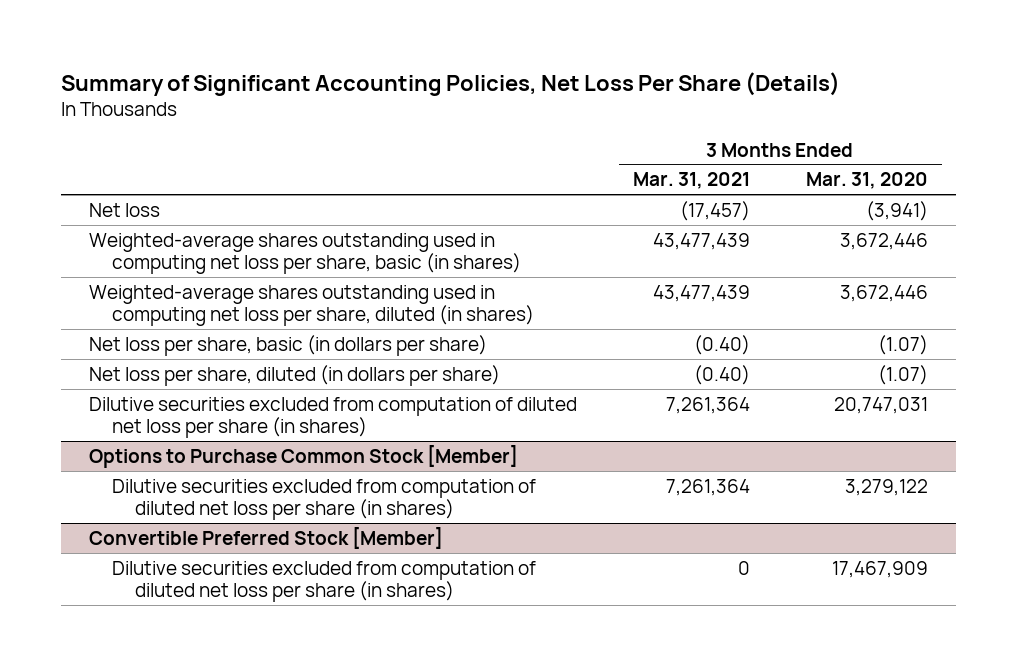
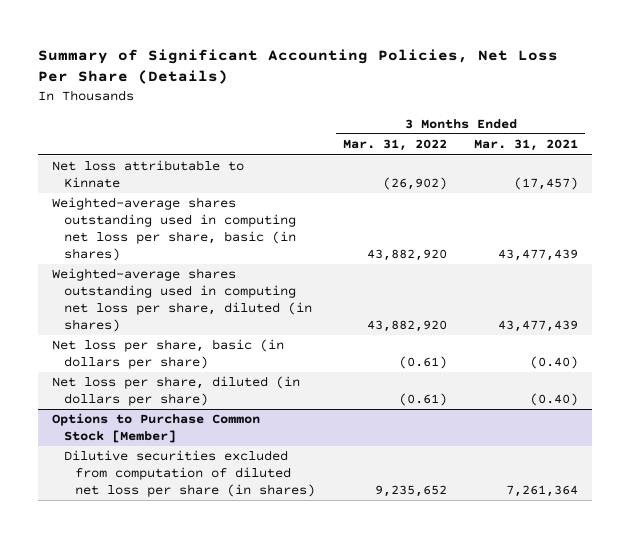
[805,172,928,190] Mar. 31, 2020 -> none
none -> [342,139,447,152] Mar. 31, 2022
[89,202,161,217] Net loss -> [51,160,244,189] Net loss attributable to Kinnate
[89,396,578,439] Dilutive securities excluded from computation of diluted net loss per share (in shares) -> none
[89,526,444,549] Convertible Preferred Stock [Member] -> none
[112,560,537,603] Dilutive securities excluded from computation of diluted net loss per share (in shares) -> none

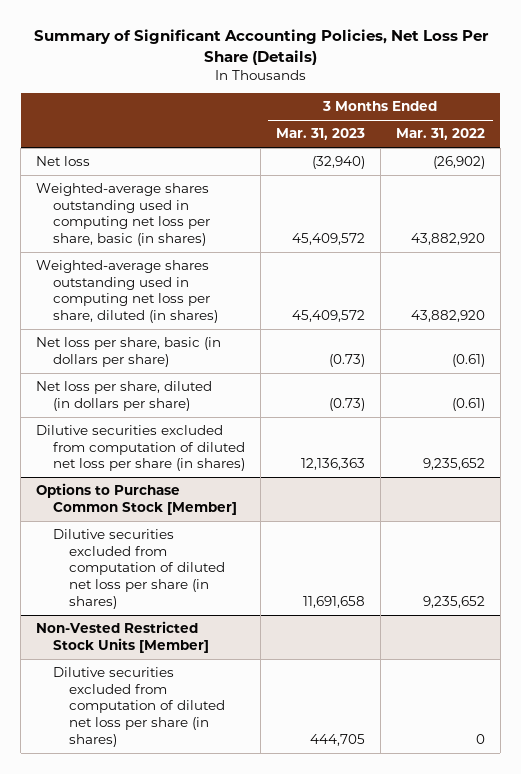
[474,139,579,152] Mar. 31, 2021 -> none
none -> [275,128,365,141] Mar. 31, 2023
[51,160,244,189] Net loss attributable to Kinnate -> [36,156,91,167] Net loss
none -> [36,425,245,472] Dilutive securities excluded from computation of diluted net loss per share (in shares)
none -> [36,621,209,653] Non-Vested Restricted Stock Units [Member]
none -> [52,667,226,747] Dilutive securities excluded from computation of diluted net loss per share (in shares)

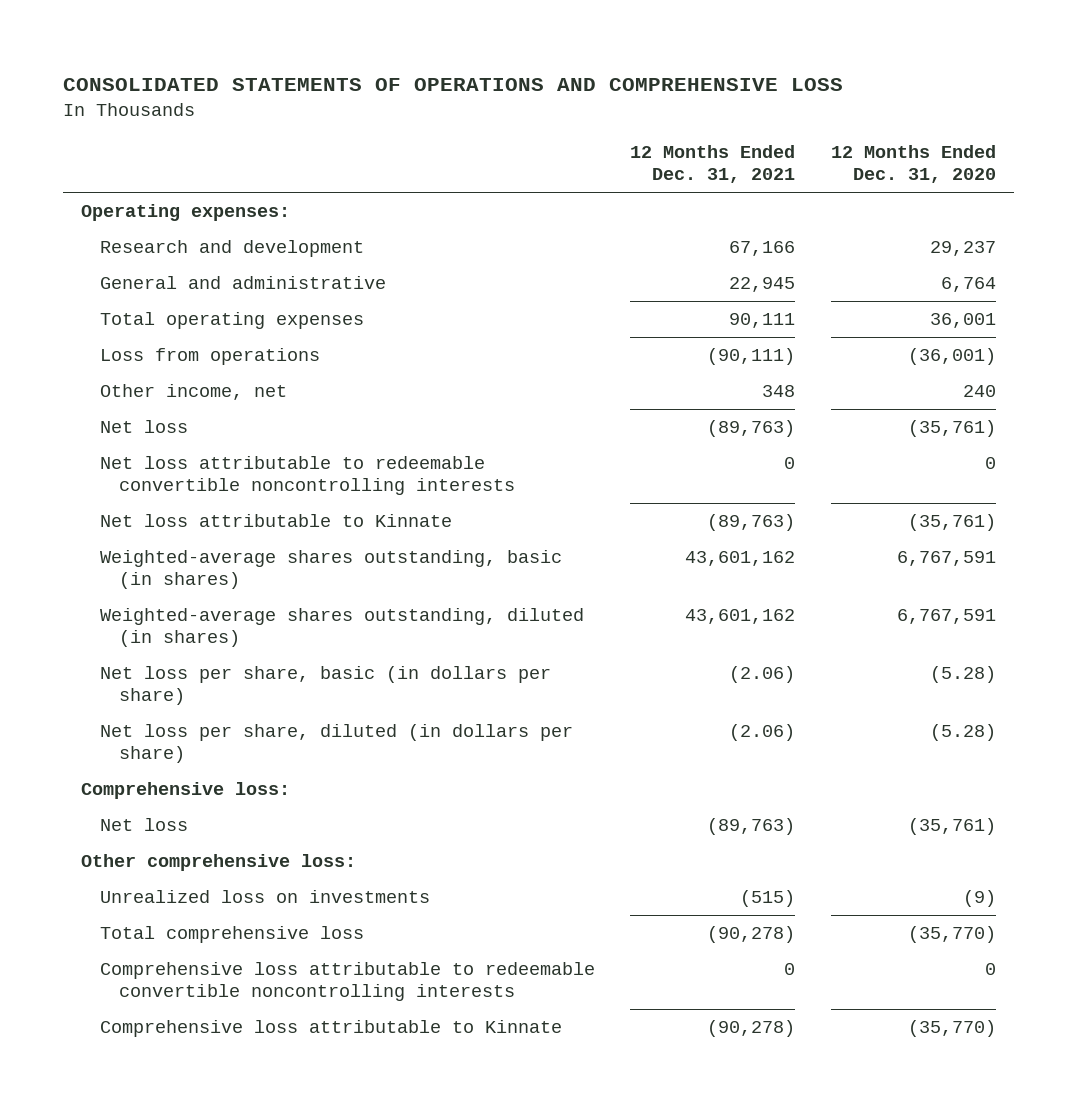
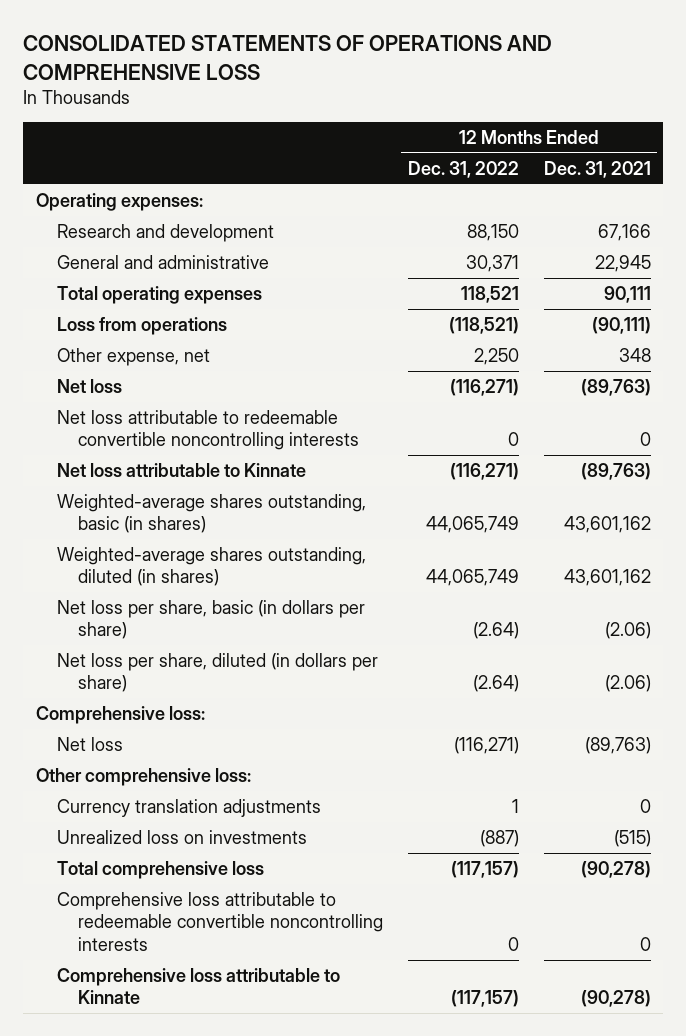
[831,145,997,184] 12 Months Ended Dec. 31, 2020 -> none
none -> [407,161,519,179] Dec. 31, 2022
[99,383,287,400] Other income, net -> [56,348,210,367] Other expense, net
none -> [56,799,321,818] Currency translation adjustments

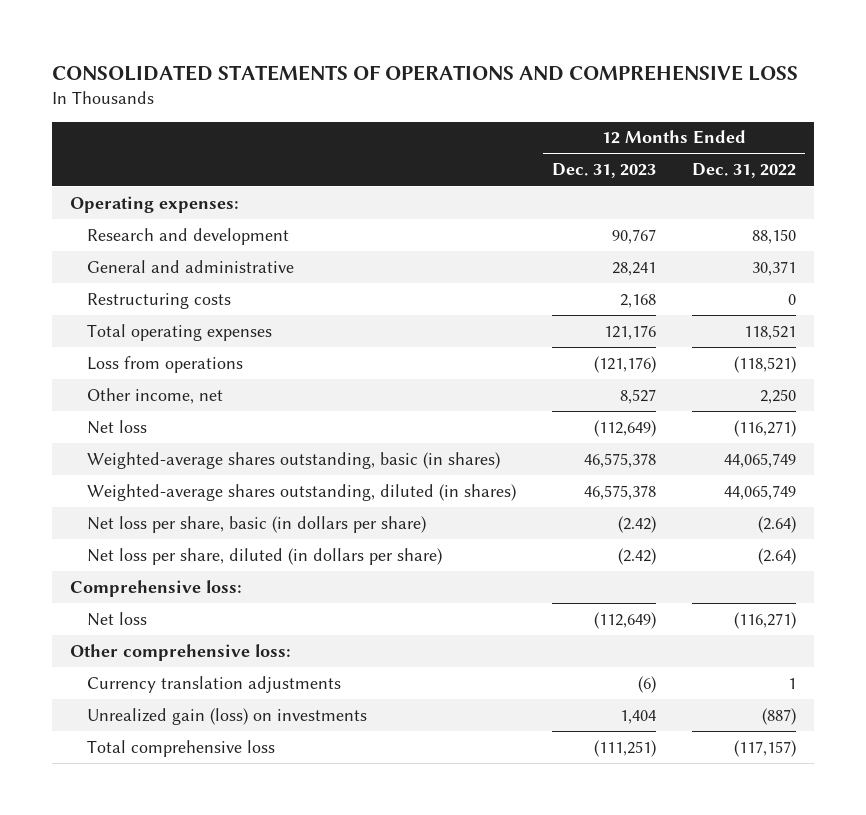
[543,161,651,179] Dec. 31, 2021 -> none
none -> [552,163,657,179] Dec. 31, 2023
none -> [86,292,231,309] Restructuring costs
[56,348,210,367] Other expense, net -> [86,387,223,404] Other income, net
[56,410,359,451] Net loss attributable to redeemable convertible noncontrolling interests -> none
[56,463,306,478] Net loss attributable to Kinnate -> none
[56,830,307,845] Unrealized loss on investments -> [86,707,367,725] Unrealized gain (loss) on investments
[56,892,383,951] Comprehensive loss attributable to redeemable convertible noncontrolling interests -> none
[56,968,340,1005] Comprehensive loss attributable to Kinnate -> none

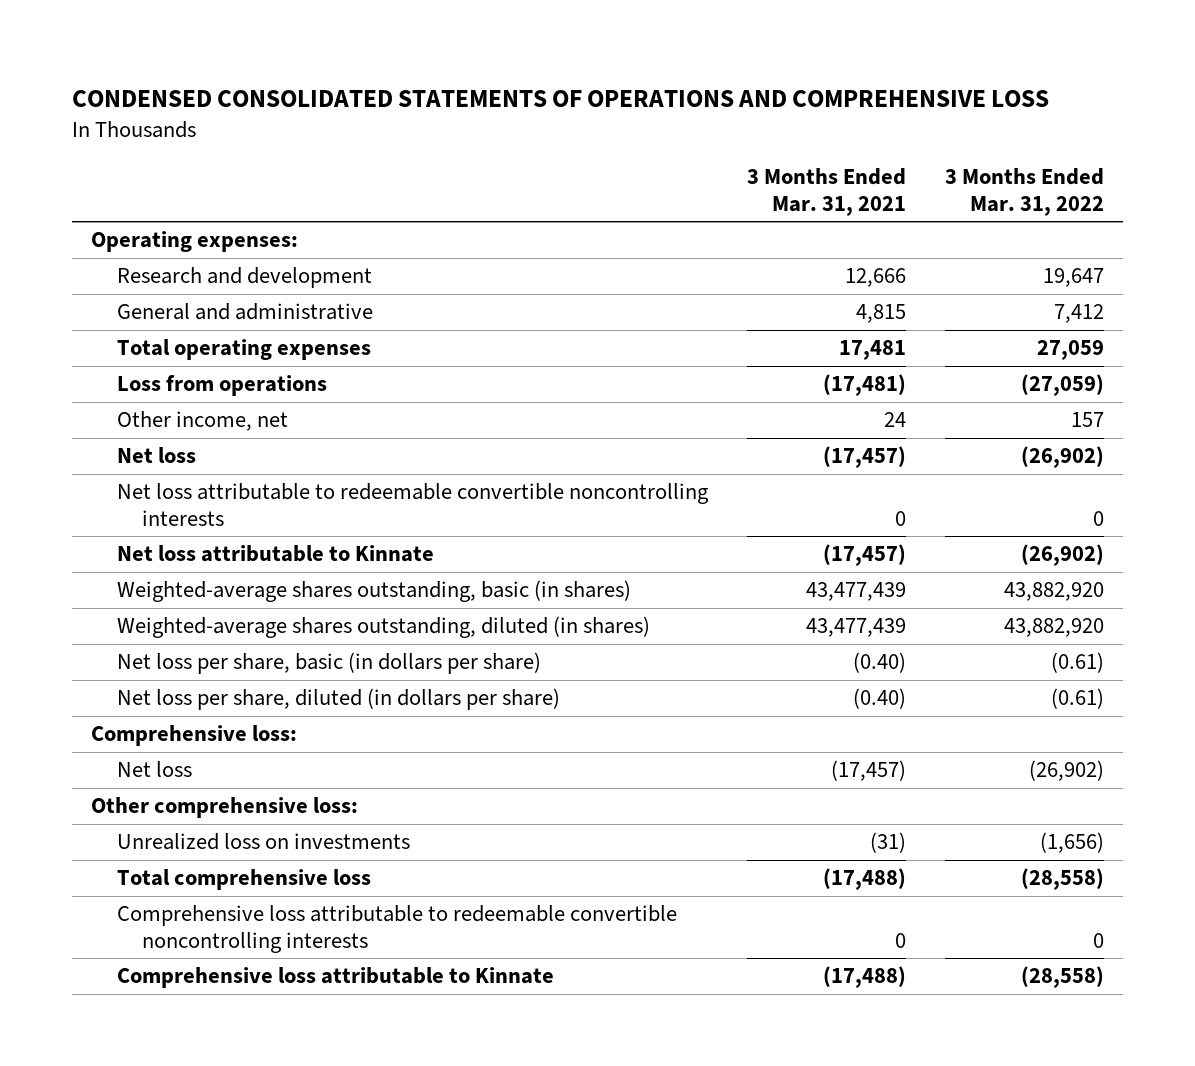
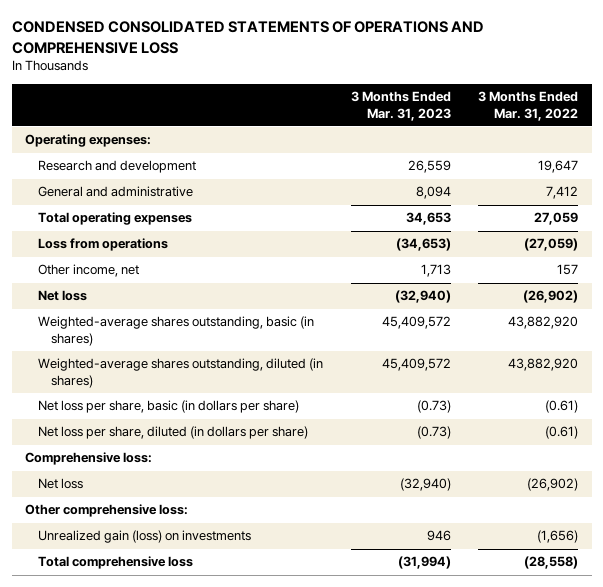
[746,168,906,216] 3 Months Ended Mar. 31, 2021 -> none
none -> [350,91,451,121] 3 Months Ended Mar. 31, 2023
[116,483,709,526] Net loss attributable to redeemable convertible noncontrolling interests -> none
[116,545,434,563] Net loss attributable to Kinnate -> none
[116,833,410,851] Unrealized loss on investments -> [38,530,252,544] Unrealized gain (loss) on investments
[116,905,677,953] Comprehensive loss attributable to redeemable convertible noncontrolling interests -> none
[116,967,554,989] Comprehensive loss attributable to Kinnate -> none

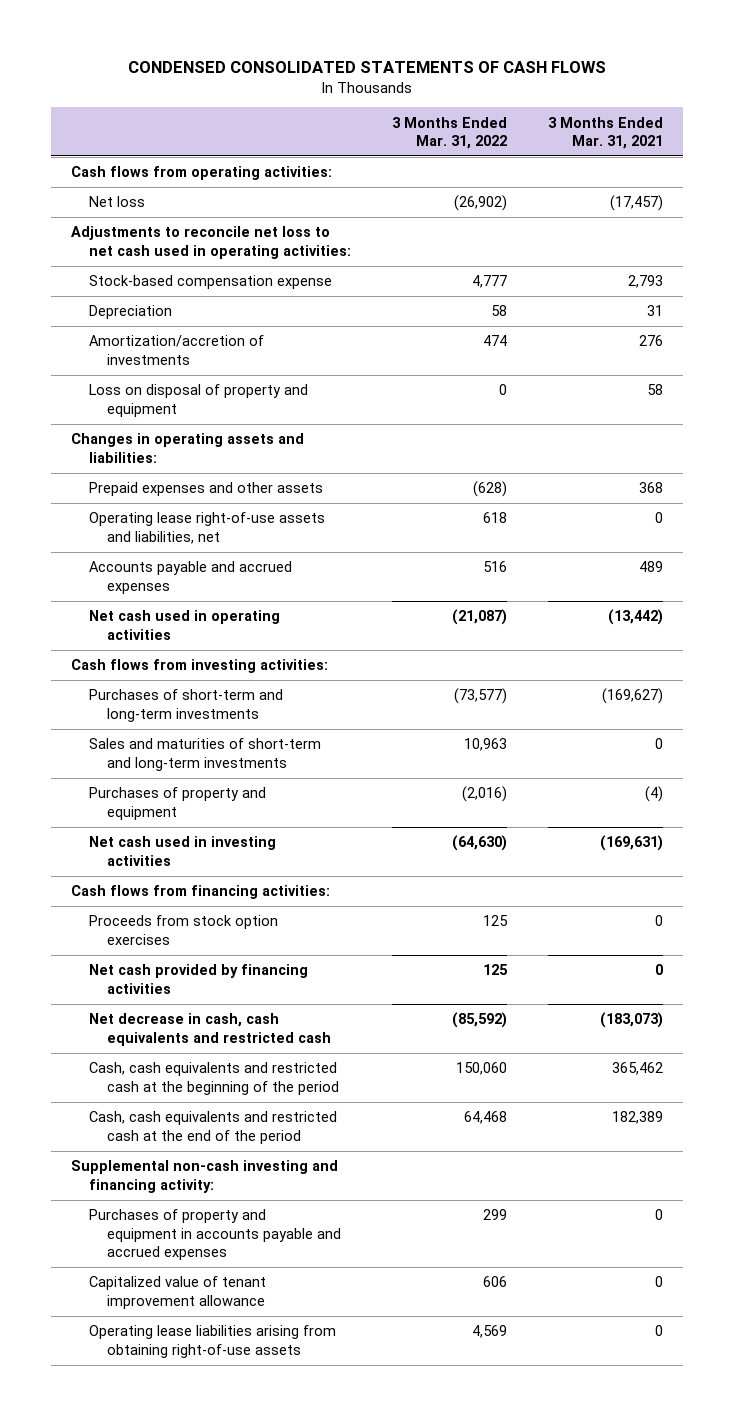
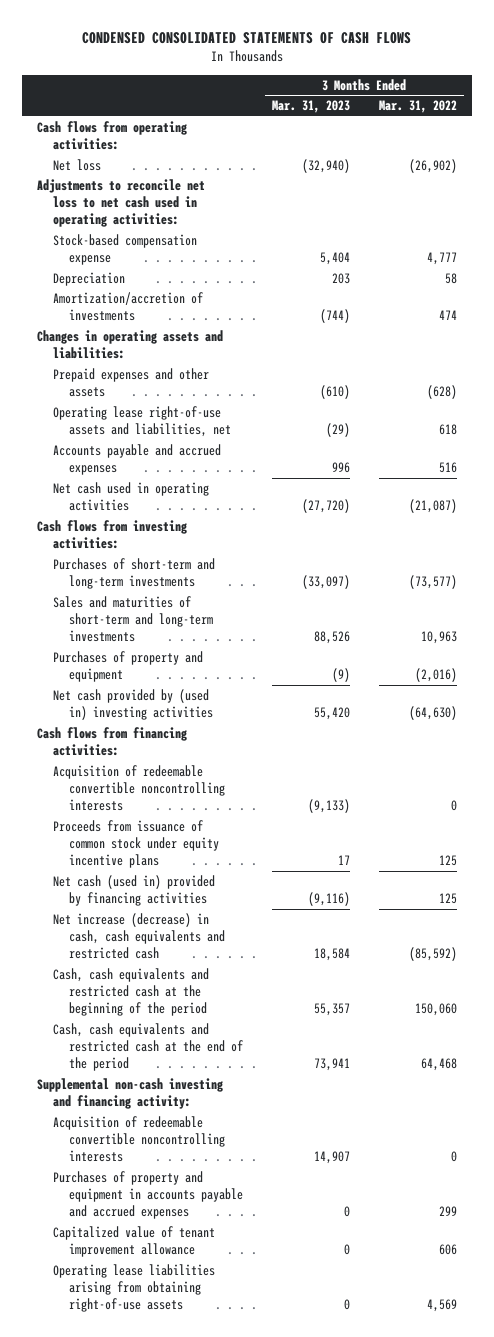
[547,116,663,150] 3 Months Ended Mar. 31, 2021 -> none
none -> [271,100,350,114] Mar. 31, 2023
[89,384,309,417] Loss on disposal of property and equipment -> none
[89,836,277,866] Net cash used in investing activities -> [52,688,213,721] Net cash provided by (used in) investing activities
none -> [52,764,225,812] Acquisition of redeemable convertible noncontrolling interests
[89,915,279,945] Proceeds from stock option exercises -> [52,819,219,869] Proceeds from issuance of common stock under equity incentive plans
[89,964,309,994] Net cash provided by financing activities -> [52,874,215,907] Net cash (used in) provided by financing activities
[89,1013,332,1046] Net decrease in cash, cash equivalents and restricted cash -> [52,912,225,960] Net increase (decrease) in cash, cash equivalents and restricted cash
none -> [52,1115,225,1163] Acquisition of redeemable convertible noncontrolling interests

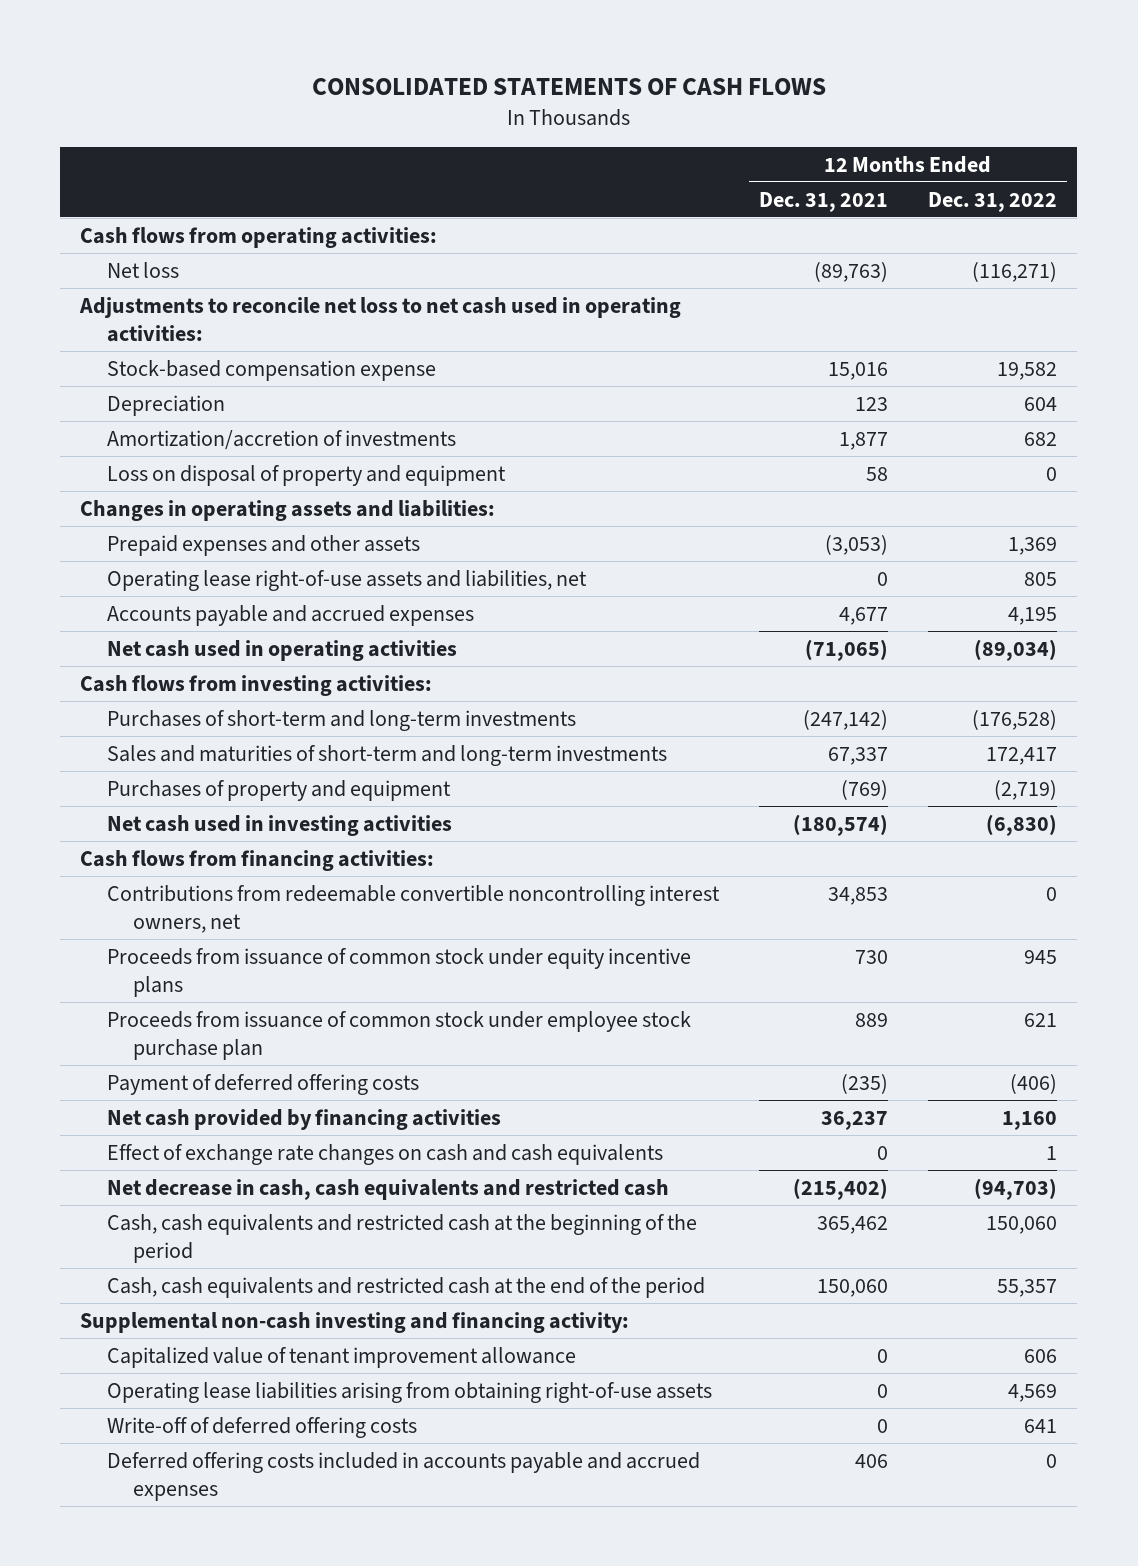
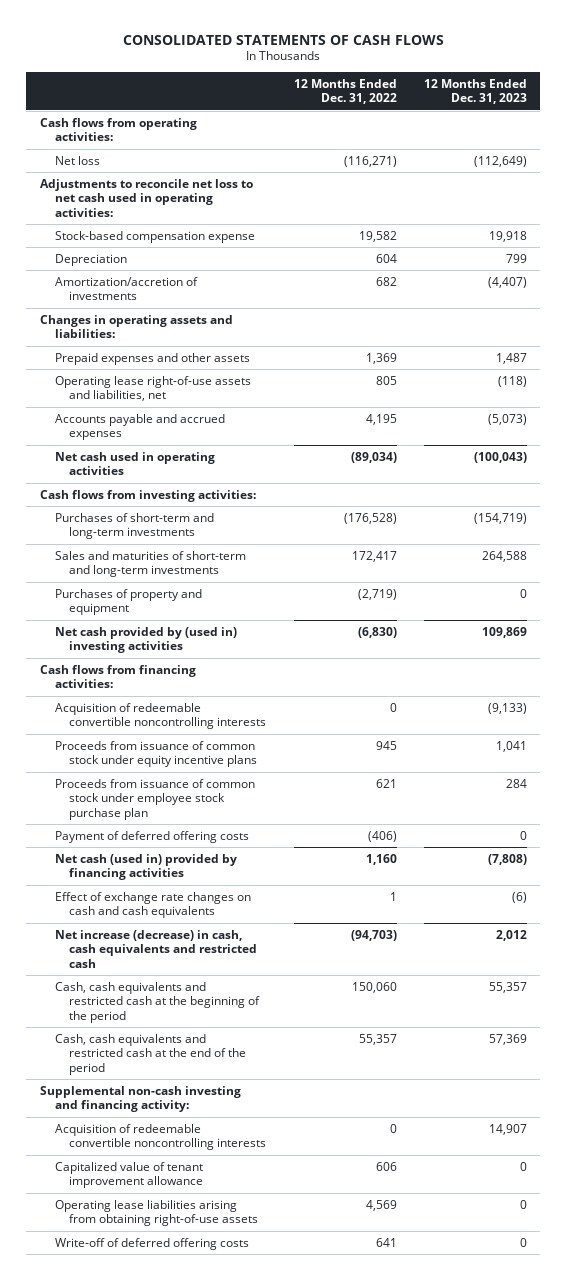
[758,191,888,212] Dec. 31, 2021 -> none
none -> [423,78,527,105] 12 Months Ended Dec. 31, 2023
[106,464,506,486] Loss on disposal of property and equipment -> none
[106,814,452,836] Net cash used in investing activities -> [54,626,237,654] Net cash provided by (used in) investing activities
[106,884,720,933] Contributions from redeemable convertible noncontrolling interest owners, net -> none
none -> [54,702,267,730] Acquisition of redeemable convertible noncontrolling interests
[106,1108,501,1130] Net cash provided by financing activities -> [54,853,237,881] Net cash (used in) provided by financing activities
[106,1178,669,1200] Net decrease in cash, cash equivalents and restricted cash -> [54,929,258,968] Net increase (decrease) in cash, cash equivalents and restricted cash
none -> [54,1123,267,1151] Acquisition of redeemable convertible noncontrolling interests
[106,1451,700,1501] Deferred offering costs included in accounts payable and accrued expenses -> none

